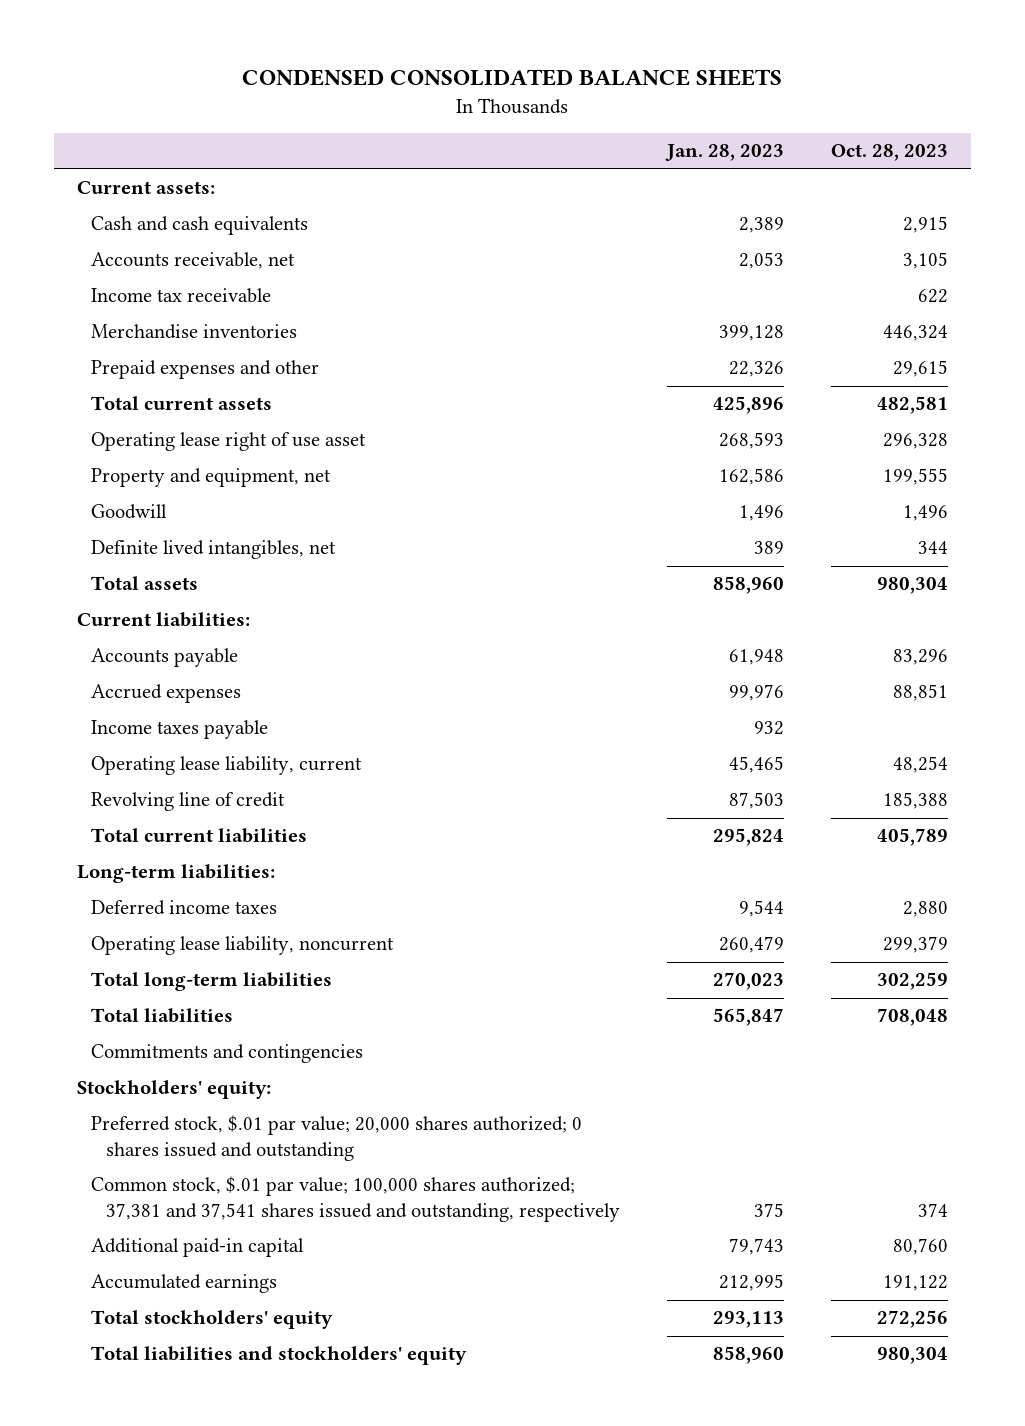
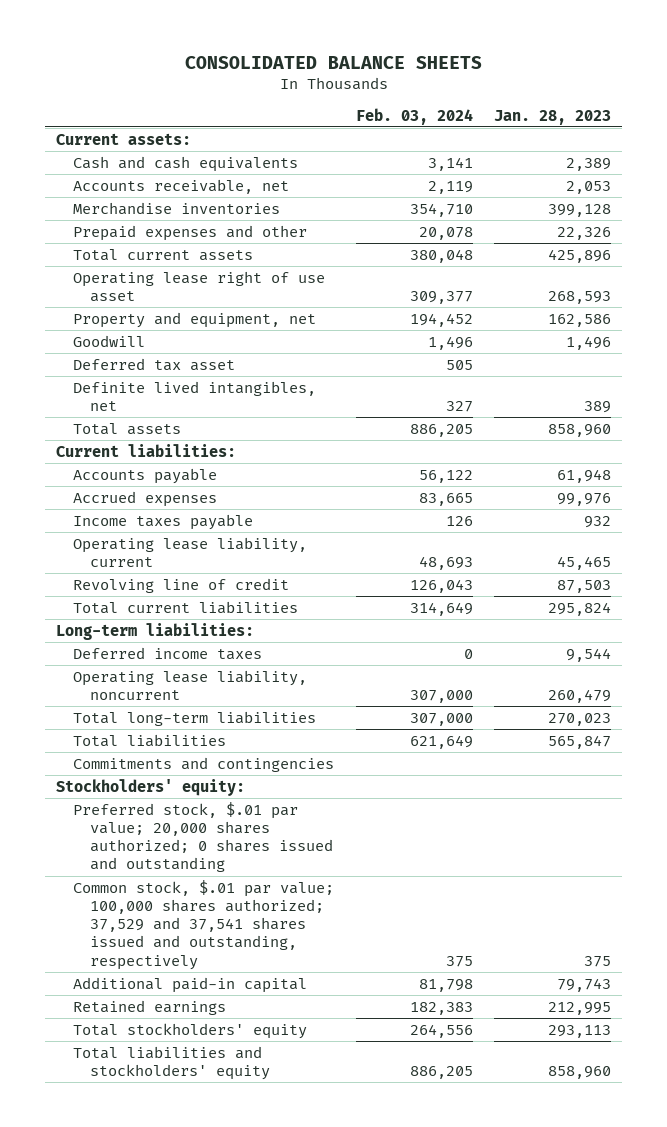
[242,69,783,87] CONDENSED CONSOLIDATED BALANCE SHEETS -> [184,55,482,69] CONSOLIDATED BALANCE SHEETS
[830,144,948,162] Oct. 28, 2023 -> none
none -> [355,107,473,125] Feb. 03, 2024
[91,288,272,304] Income tax receivable -> none
none -> [72,357,235,371] Deferred tax asset
[91,1176,620,1222] Common stock, $.01 par value; 100,000 shares authorized; 37,381 and 37,541 shares issued and outstanding, respectively -> [72,879,334,970] Common stock, $.01 par value; 100,000 shares authorized; 37,529 and 37,541 shares issued and outstanding, respectively
[91,1274,278,1294] Accumulated earnings -> [72,999,226,1015] Retained earnings

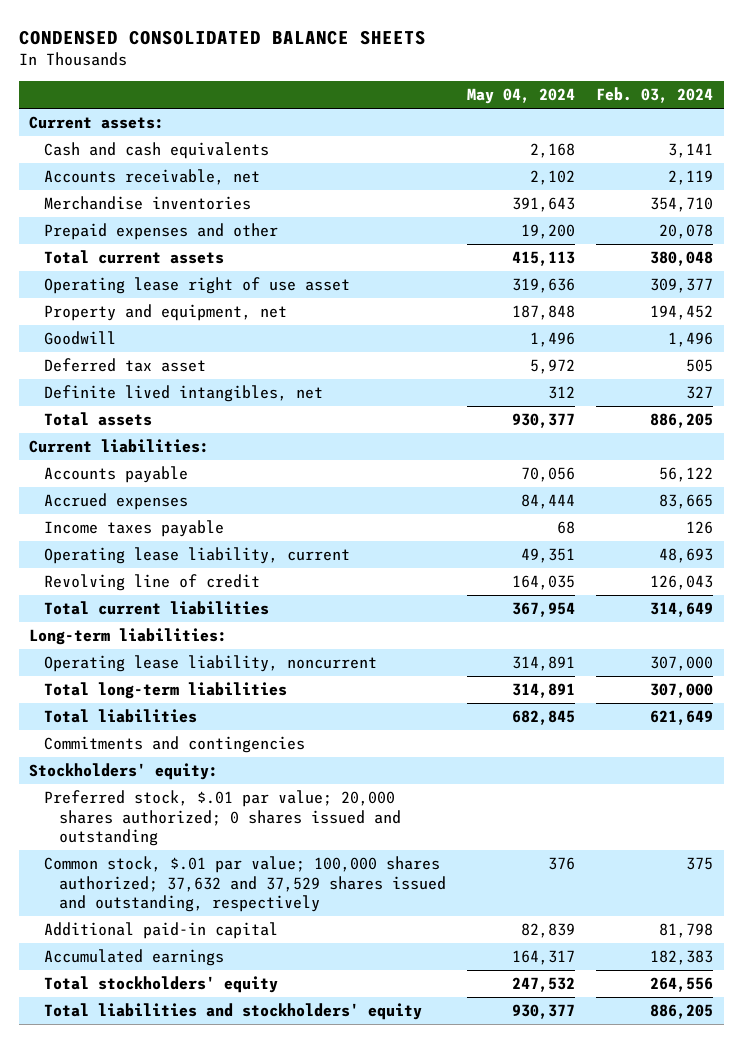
[184,55,482,69] CONSOLIDATED BALANCE SHEETS -> [18,29,426,45] CONDENSED CONSOLIDATED BALANCE SHEETS
[494,109,612,125] Jan. 28, 2023 -> none
none -> [467,88,576,105] May 04, 2024
[72,646,262,660] Deferred income taxes -> none
[72,879,334,970] Common stock, $.01 par value; 100,000 shares authorized; 37,529 and 37,541 shares issued and outstanding, respectively -> [44,856,447,912] Common stock, $.01 par value; 100,000 shares authorized; 37,632 and 37,529 shares issued and outstanding, respectively
[72,999,226,1015] Retained earnings -> [44,949,225,967] Accumulated earnings

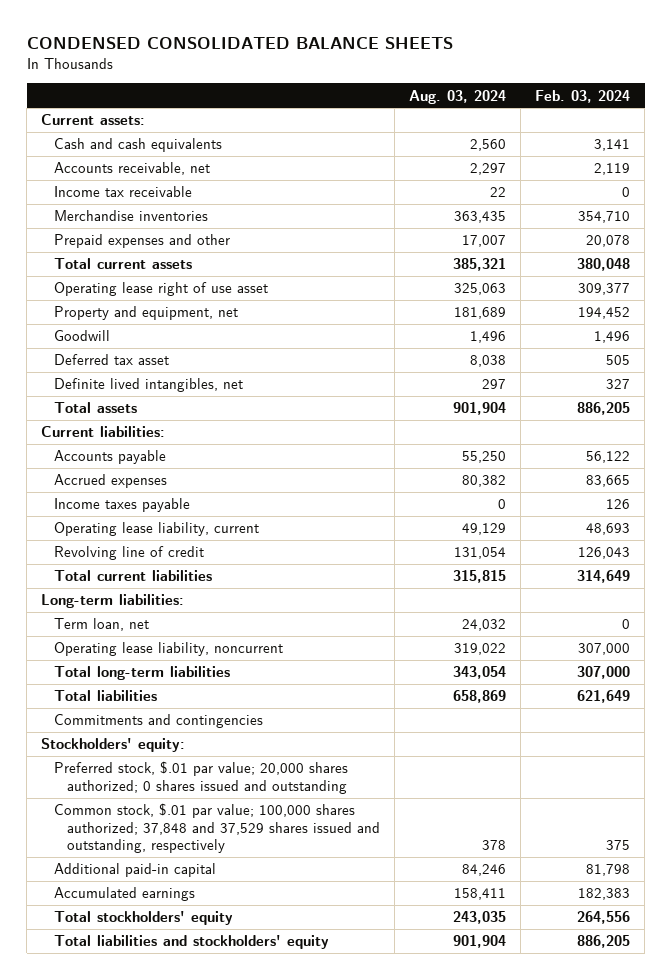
[467,88,576,105] May 04, 2024 -> none
none -> [409,89,507,104] Aug. 03, 2024
none -> [54,186,193,198] Income tax receivable
none -> [54,618,150,632] Term loan, net
[44,856,447,912] Common stock, $.01 par value; 100,000 shares authorized; 37,632 and 37,529 shares issued and outstanding, respectively -> [54,803,381,854] Common stock, $.01 par value; 100,000 shares authorized; 37,848 and 37,529 shares issued and outstanding, respectively

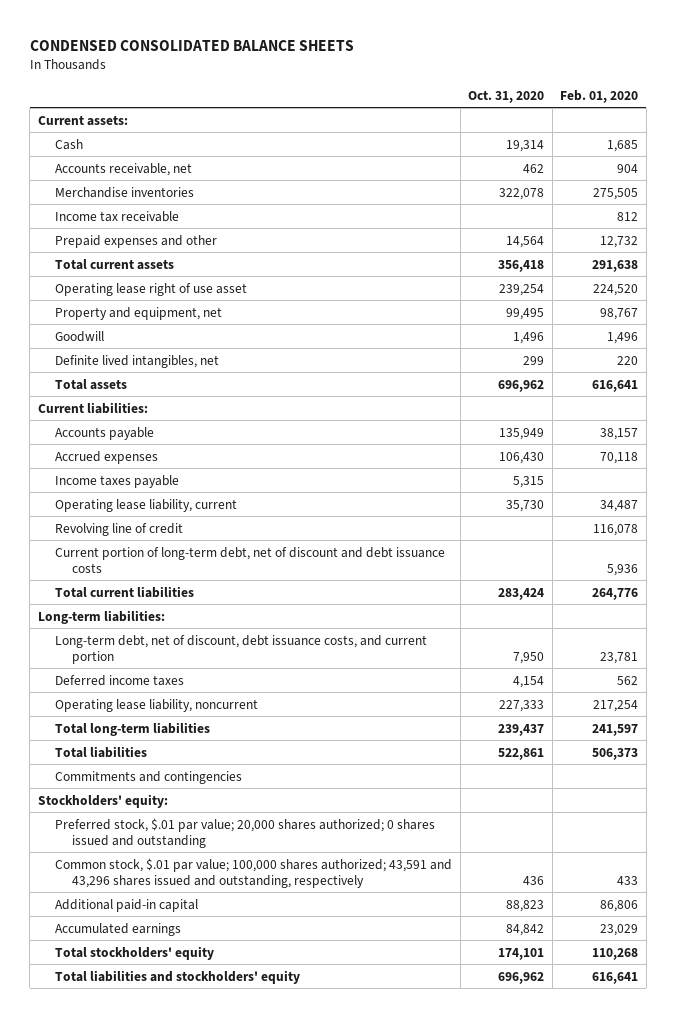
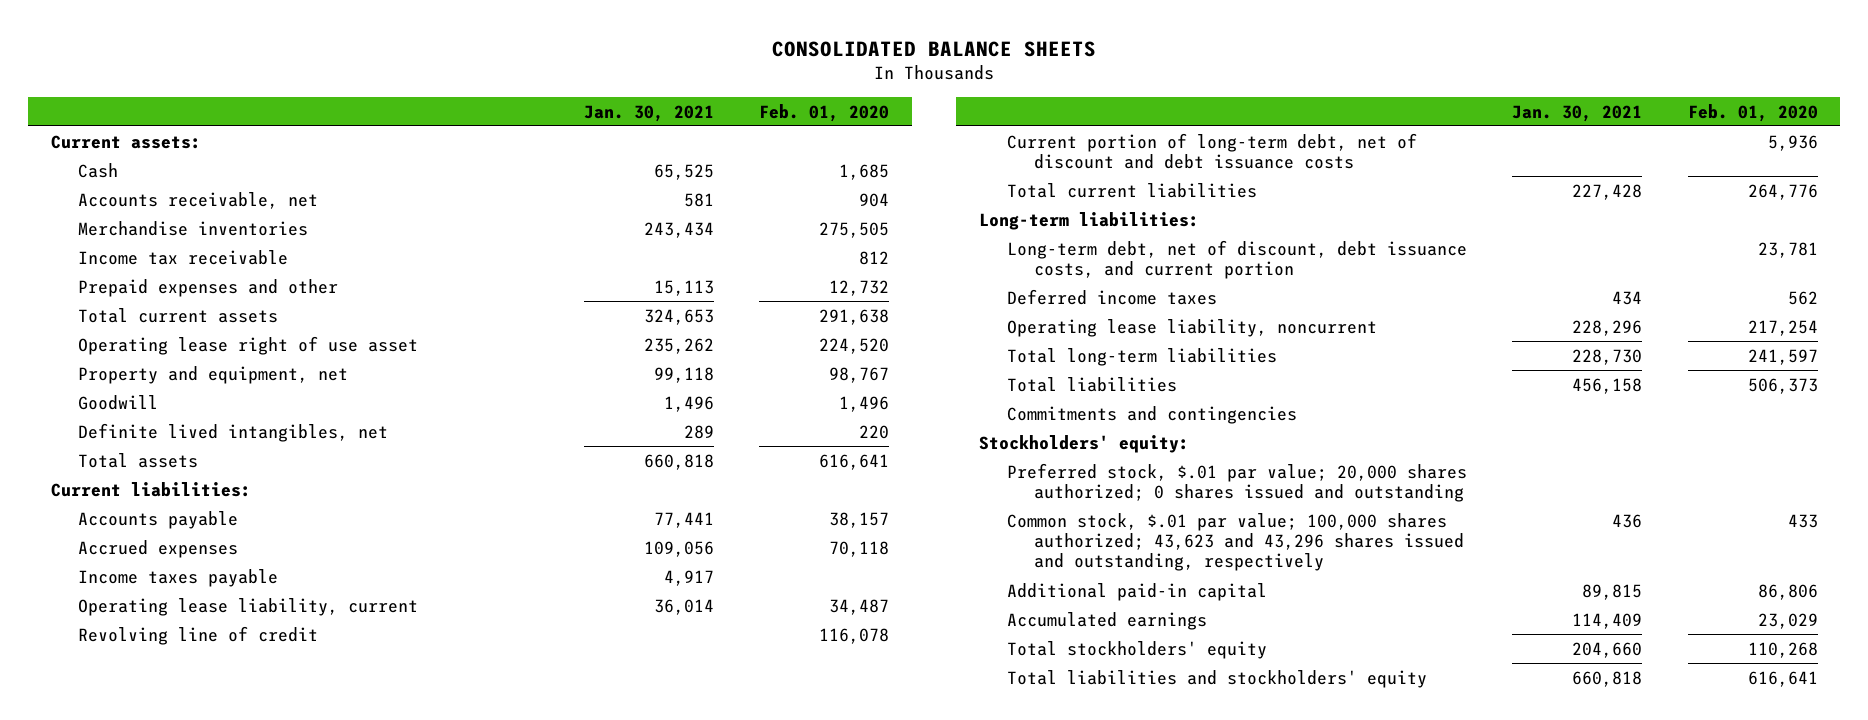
[29,39,354,51] CONDENSED CONSOLIDATED BALANCE SHEETS -> [772,40,1097,57] CONSOLIDATED BALANCE SHEETS
[468,89,545,103] Oct. 31, 2020 -> none
none -> [583,104,714,122] Jan. 30, 2021
[55,857,453,888] Common stock, $.01 par value; 100,000 shares authorized; 43,591 and 43,296 shares issued and outstanding, respectively -> [1006,512,1464,572] Common stock, $.01 par value; 100,000 shares authorized; 43,623 and 43,296 shares issued and outstanding, respectively

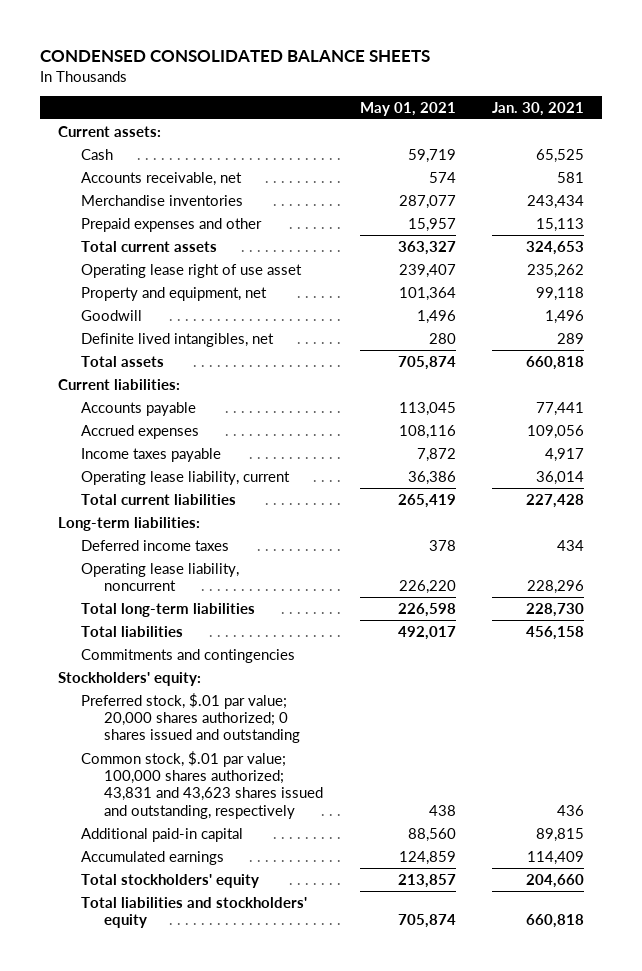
[772,40,1097,57] CONSOLIDATED BALANCE SHEETS -> [40,50,431,63] CONDENSED CONSOLIDATED BALANCE SHEETS
[759,103,890,122] Feb. 01, 2020 -> none
none -> [359,101,456,116] May 01, 2021
[78,249,289,265] Income tax receivable -> none
[78,625,319,645] Revolving line of credit -> none
[1006,132,1417,169] Current portion of long-term debt, net of discount and debt issuance costs -> none
[1006,239,1467,279] Long-term debt, net of discount, debt issuance costs, and current portion -> none
[1006,512,1464,572] Common stock, $.01 par value; 100,000 shares authorized; 43,623 and 43,296 shares issued and outstanding, respectively -> [81,750,324,819] Common stock, $.01 par value; 100,000 shares authorized; 43,831 and 43,623 shares issued and outstanding, respectively

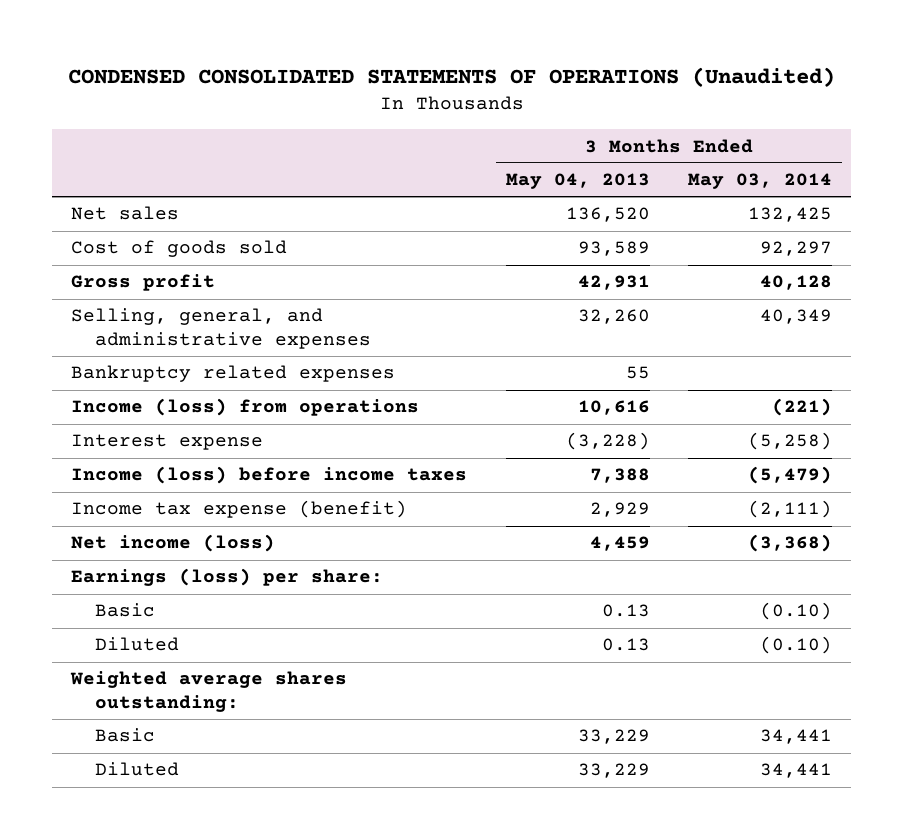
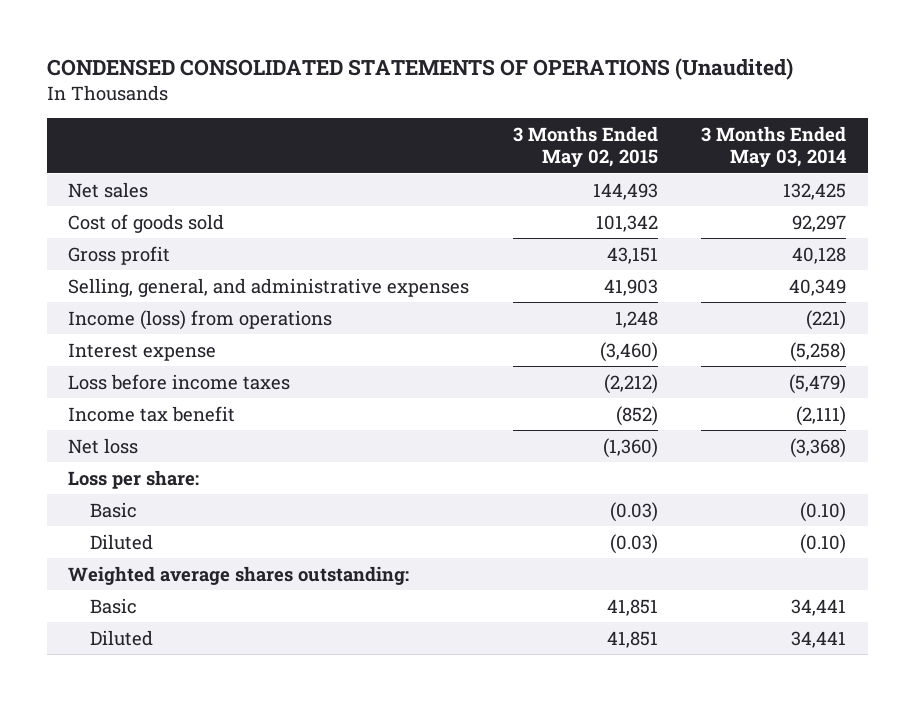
[505,173,650,190] May 04, 2013 -> none
none -> [512,126,658,167] 3 Months Ended May 02, 2015
[71,365,396,383] Bankruptcy related expenses -> none
[71,466,468,485] Income (loss) before income taxes -> [68,373,291,390] Loss before income taxes
[71,500,408,519] Income tax expense (benefit) -> [68,405,236,422] Income tax benefit
[71,534,276,553] Net income (loss) -> [68,437,139,454] Net loss
[71,568,384,587] Earnings (loss) per share: -> [68,469,200,489] Loss per share:

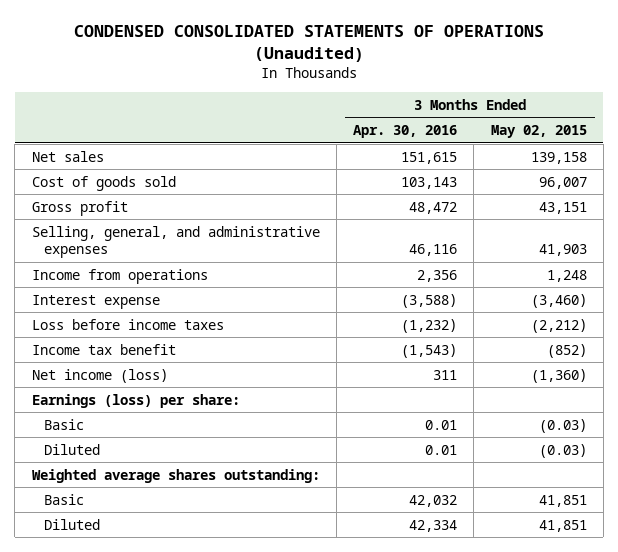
[700,126,846,167] 3 Months Ended May 03, 2014 -> none
none -> [353,125,458,139] Apr. 30, 2016
[592,182,658,200] 144,493 -> [530,151,587,164] 139,158
[595,214,658,232] 101,342 -> [538,176,587,189] 96,007
[68,309,333,330] Income (loss) from operations -> [31,268,208,284] Income from operations
[68,437,139,454] Net loss -> [31,368,168,383] Net income (loss)
[68,469,200,489] Loss per share: -> [31,393,240,408] Earnings (loss) per share:

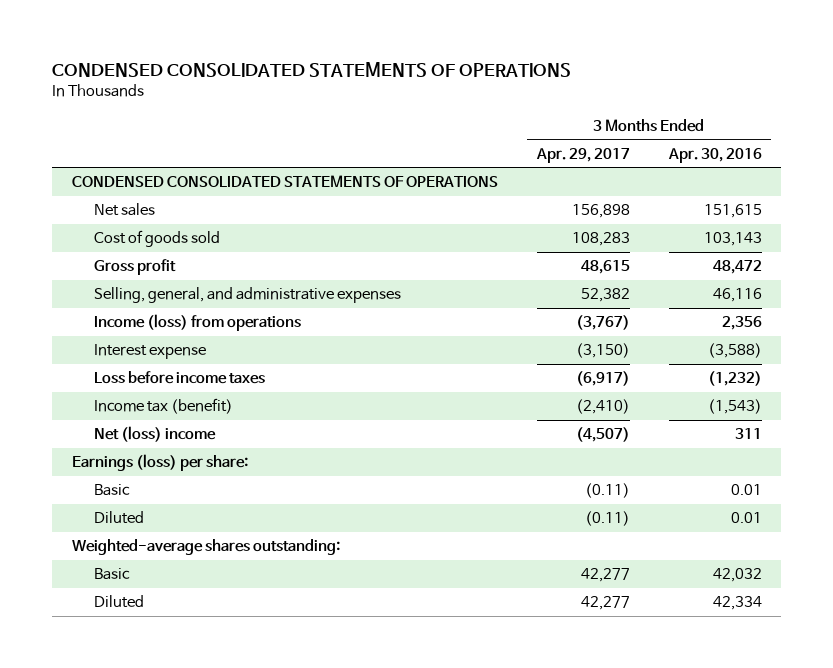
[74,24,545,62] CONDENSED CONSOLIDATED STATEMENTS OF OPERATIONS (Unaudited) -> [52,61,572,77] CONDENSED CONSOLIDATED STATEMENTS OF OPERATIONS
[490,125,587,139] May 02, 2015 -> none
none -> [535,147,630,163] Apr. 29, 2017
none -> [71,175,498,188] CONDENSED CONSOLIDATED STATEMENTS OF OPERATIONS
[31,268,208,284] Income from operations -> [94,314,302,332] Income (loss) from operations
[31,343,176,355] Income tax benefit -> [94,398,234,415] Income tax (benefit)
[31,368,168,383] Net income (loss) -> [94,426,217,443] Net (loss) income
[31,468,320,483] Weighted average shares outstanding: -> [71,539,340,556] Weighted-average shares outstanding:

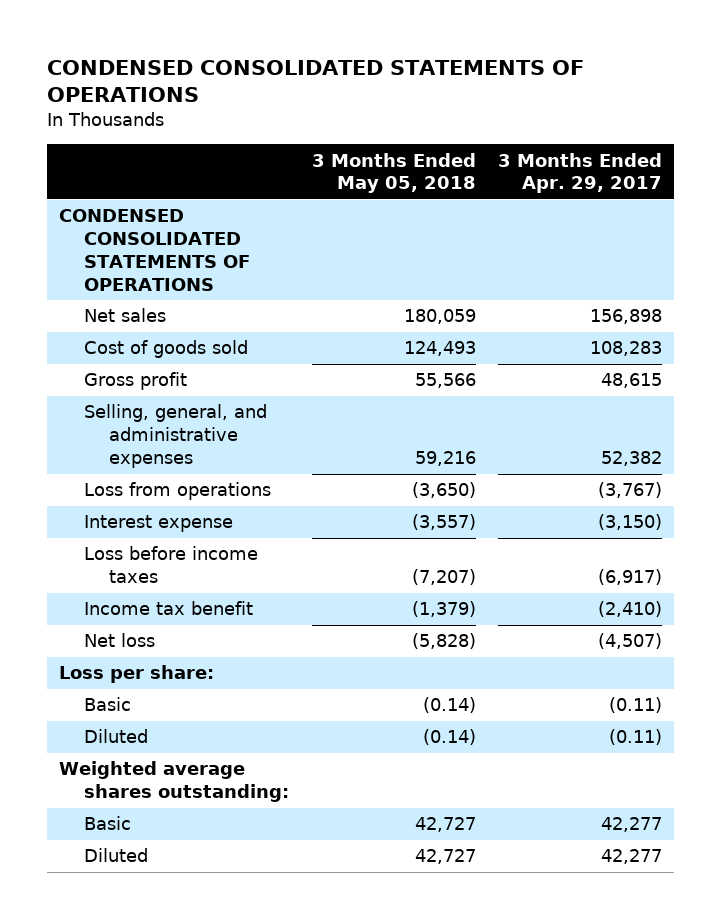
[667,147,762,163] Apr. 30, 2016 -> none
none -> [311,152,476,194] 3 Months Ended May 05, 2018
[94,314,302,332] Income (loss) from operations -> [83,482,271,501] Loss from operations
[94,398,234,415] Income tax (benefit) -> [83,601,253,616] Income tax benefit
[94,426,217,443] Net (loss) income -> [83,633,155,648] Net loss
[71,454,248,472] Earnings (loss) per share: -> [58,665,214,684] Loss per share:
[71,539,340,556] Weighted-average shares outstanding: -> [58,761,289,803] Weighted average shares outstanding:

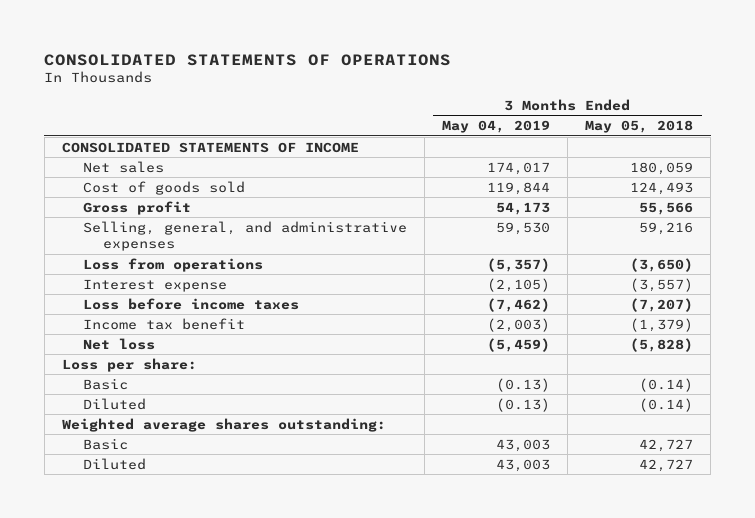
[47,59,585,103] CONDENSED CONSOLIDATED STATEMENTS OF OPERATIONS -> [44,53,452,66] CONSOLIDATED STATEMENTS OF OPERATIONS
[498,152,663,194] 3 Months Ended Apr. 29, 2017 -> none
none -> [441,120,550,134] May 04, 2019
[58,209,250,291] CONDENSED CONSOLIDATED STATEMENTS OF OPERATIONS -> [62,141,360,153] CONSOLIDATED STATEMENTS OF INCOME

